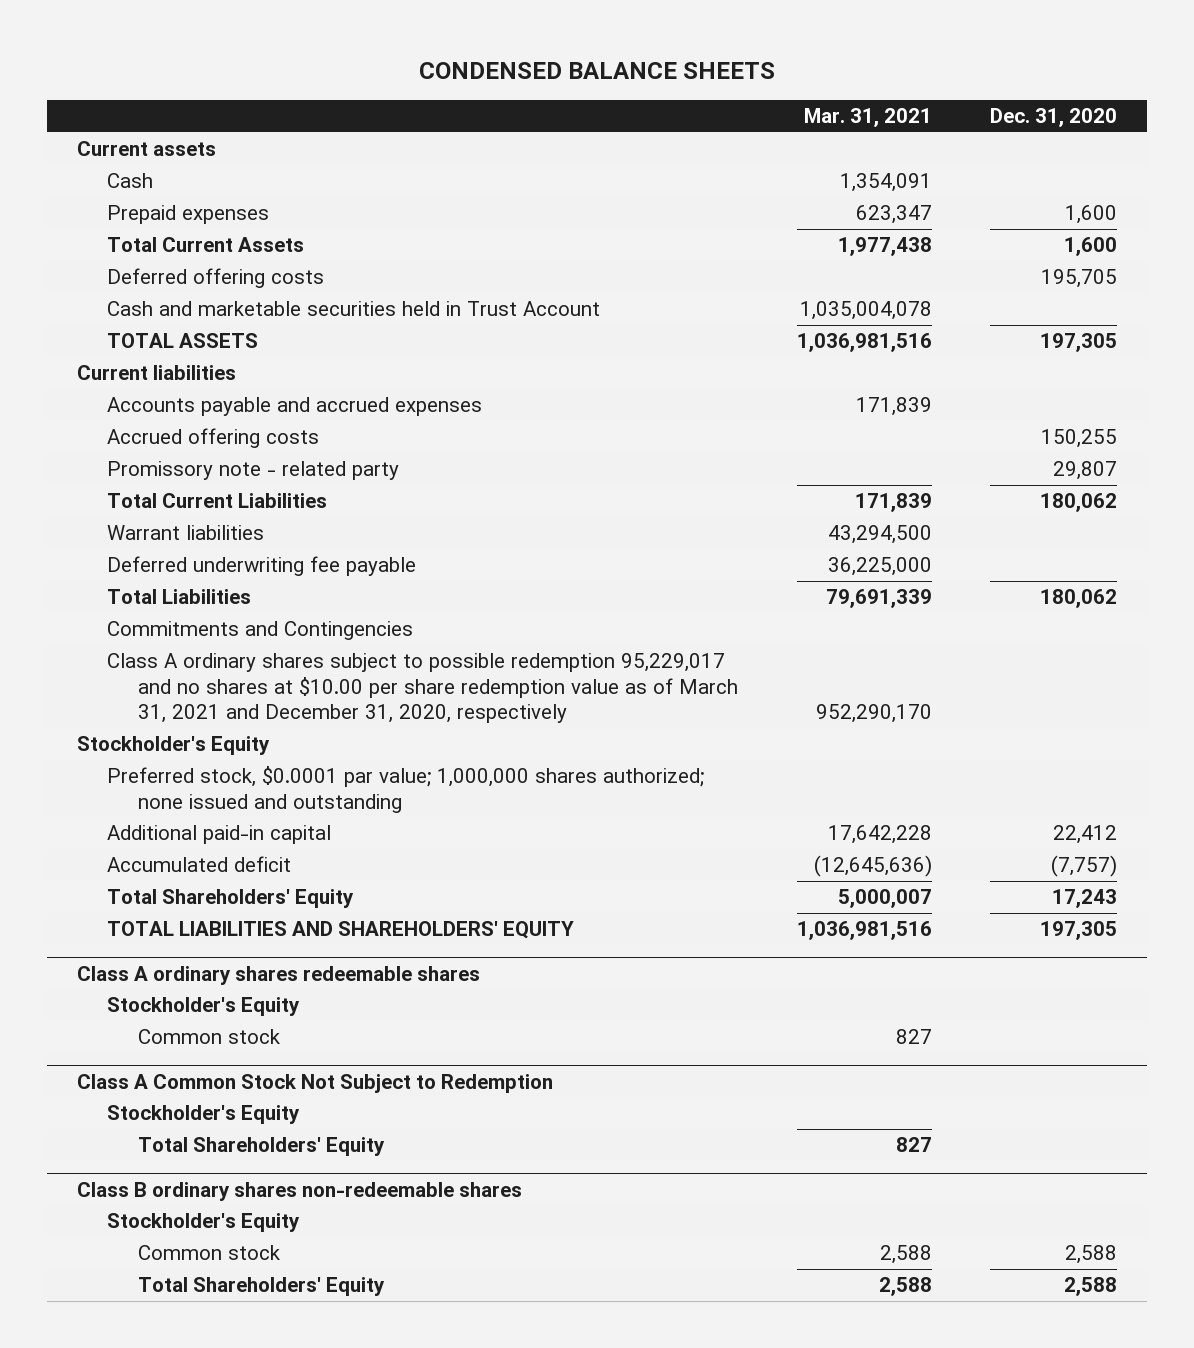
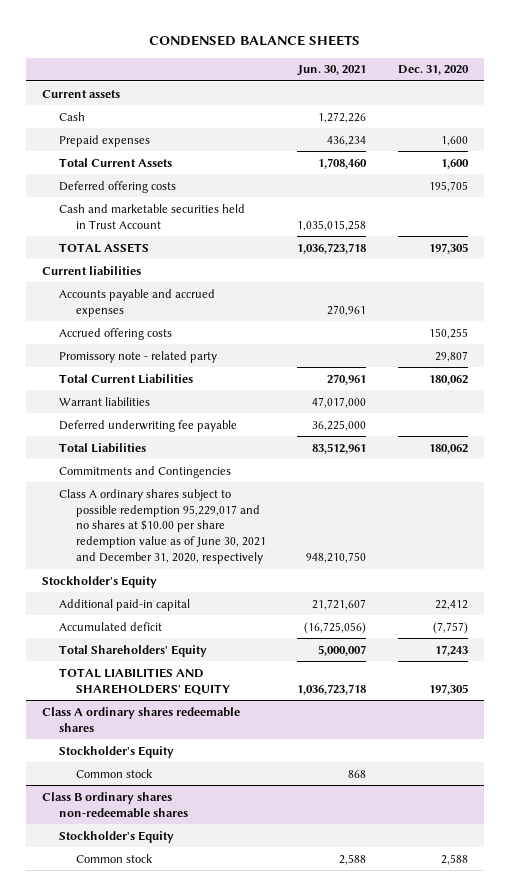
[803,108,932,128] Mar. 31, 2021 -> none
none -> [297,65,367,77] Jun. 30, 2021
[107,653,739,724] Class A ordinary shares subject to possible redemption 95,229,017 and no shares at $10.00 per share redemption value as of March 31, 2021 and December 31, 2020, respectively -> [58,488,266,565] Class A ordinary shares subject to possible redemption 95,229,017 and no shares at $10.00 per share redemption value as of June 30, 2021 and December 31, 2020, respectively
[107,766,705,813] Preferred stock, $0.0001 par value; 1,000,000 shares authorized; none issued and outstanding -> none
[76,1073,553,1093] Class A Common Stock Not Subject to Redemption -> none
[107,1105,301,1125] Stockholder's Equity -> none
[138,1137,386,1157] Total Shareholders' Equity -> none
[138,1277,386,1297] Total Shareholders' Equity -> none

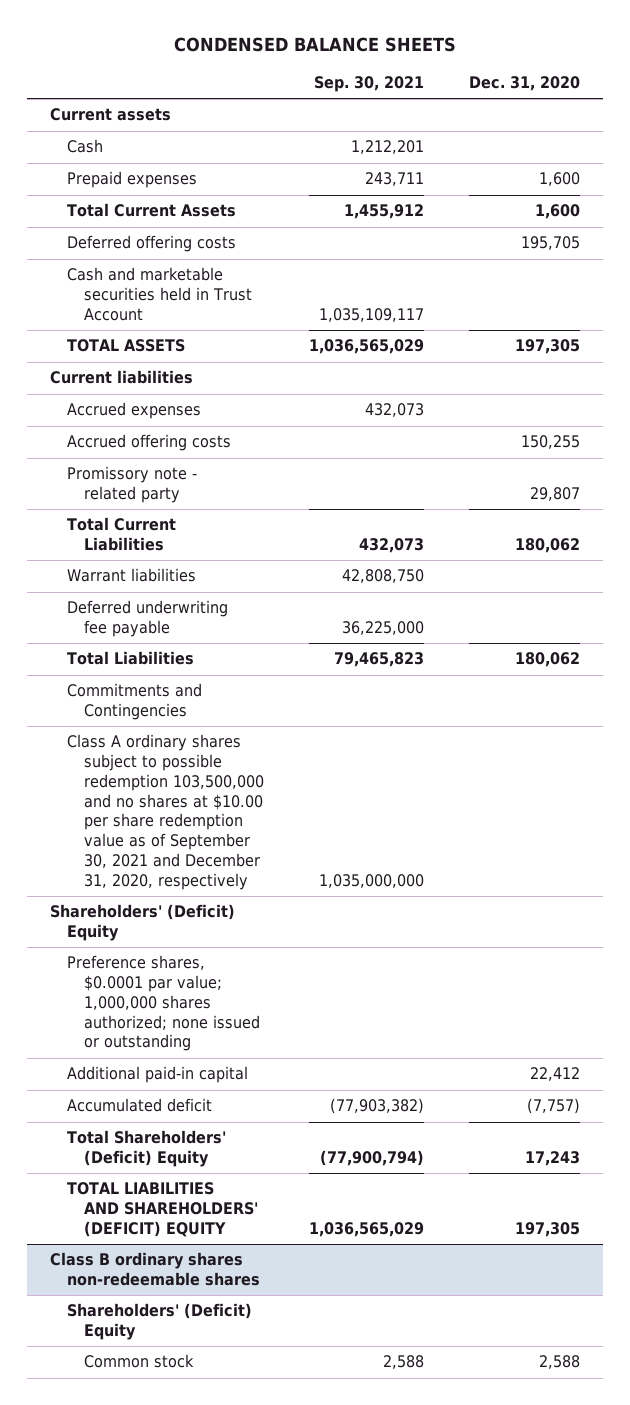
[297,65,367,77] Jun. 30, 2021 -> none
none -> [314,76,425,93] Sep. 30, 2021
[58,288,215,317] Accounts payable and accrued expenses -> none
none -> [67,402,202,420] Accrued expenses
[58,488,266,565] Class A ordinary shares subject to possible redemption 95,229,017 and no shares at $10.00 per share redemption value as of June 30, 2021 and December 31, 2020, respectively -> [67,734,265,890] Class A ordinary shares subject to possible redemption 103,500,000 and no shares at $10.00 per share redemption value as of September 30, 2021 and December 31, 2020, respectively
[41,575,157,588] Stockholder's Equity -> [49,904,235,942] Shareholders' (Deficit) Equity
none -> [67,955,261,1052] Preference shares, $0.0001 par value; 1,000,000 shares authorized; none issued or outstanding
[41,706,240,732] Class A ordinary shares redeemable shares -> none
[58,745,174,758] Stockholder's Equity -> none
[75,768,153,778] Common stock -> none
[58,644,207,657] Total Shareholders' Equity -> [67,1130,227,1168] Total Shareholders' (Deficit) Equity
[58,667,230,695] TOTAL LIABILITIES AND SHAREHOLDERS' EQUITY -> [67,1182,259,1237] TOTAL LIABILITIES AND SHAREHOLDERS' (DEFICIT) EQUITY
[58,830,174,843] Stockholder's Equity -> [67,1303,253,1341] Shareholders' (Deficit) Equity

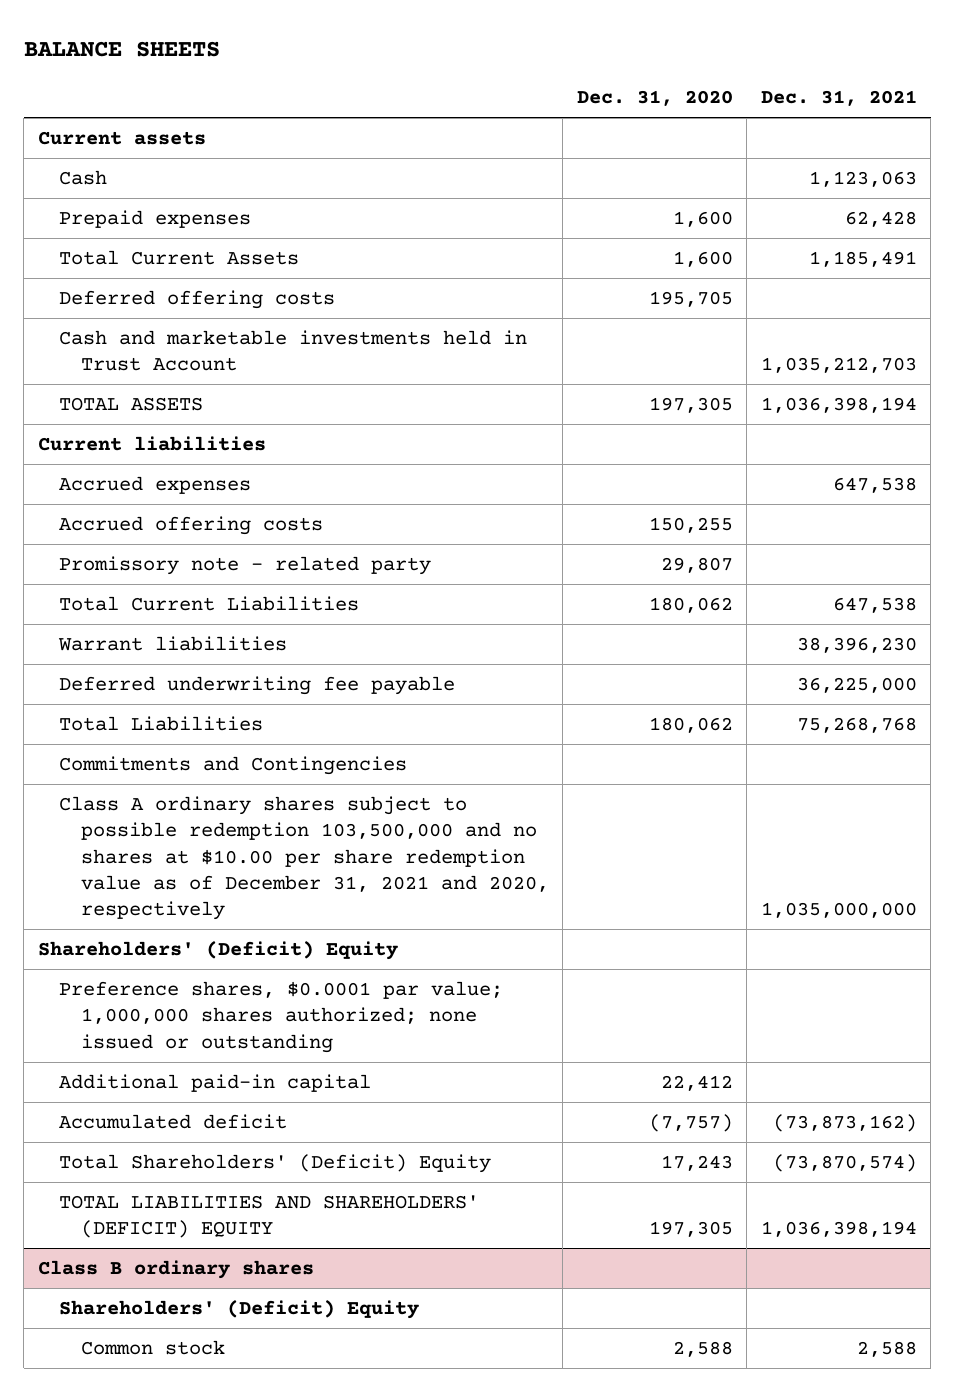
[174,37,457,53] CONDENSED BALANCE SHEETS -> [23,41,220,58] BALANCE SHEETS
[314,76,425,93] Sep. 30, 2021 -> none
none -> [760,90,917,107] Dec. 31, 2021
[67,267,253,321] Cash and marketable securities held in Trust Account -> [59,330,528,372] Cash and marketable investments held in Trust Account
[67,734,265,890] Class A ordinary shares subject to possible redemption 103,500,000 and no shares at $10.00 per share redemption value as of September 30, 2021 and December 31, 2020, respectively -> [59,796,550,921] Class A ordinary shares subject to possible redemption 103,500,000 and no shares at $10.00 per share redemption value as of December 31, 2021 and 2020, respectively
[49,1252,261,1287] Class B ordinary shares non-redeemable shares -> [37,1260,314,1280] Class B ordinary shares

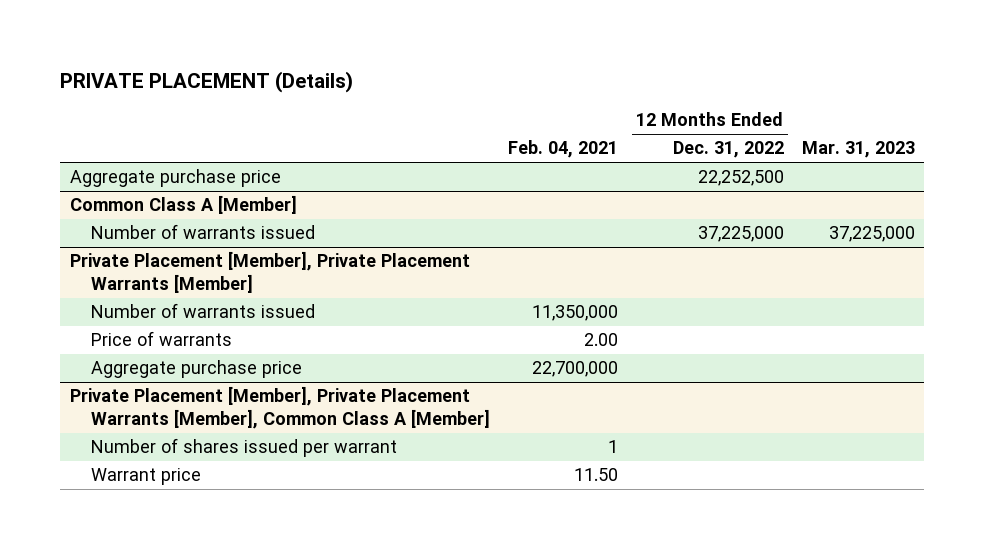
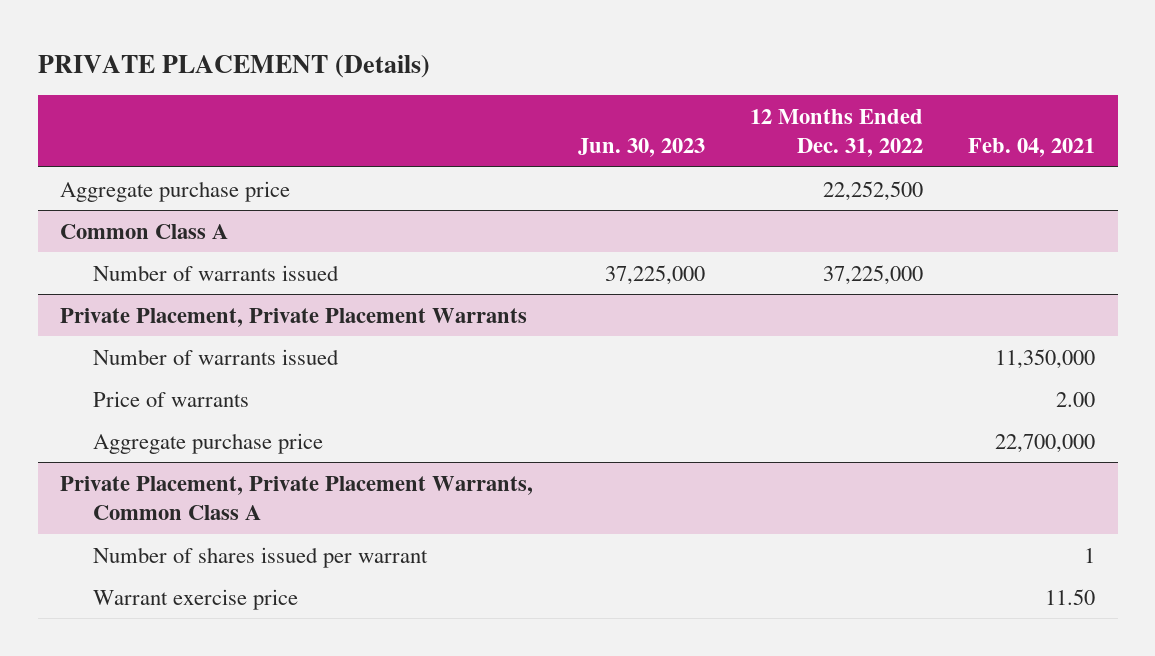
[802,141,916,159] Mar. 31, 2023 -> none
none -> [578,138,706,158] Jun. 30, 2023
[69,195,297,215] Common Class A [Member] -> [60,223,229,239] Common Class A
[69,251,470,293] Private Placement [Member], Private Placement Warrants [Member] -> [60,307,528,327] Private Placement, Private Placement Warrants
[69,386,490,429] Private Placement [Member], Private Placement Warrants [Member], Common Class A [Member] -> [60,475,534,520] Private Placement, Private Placement Warrants, Common Class A
[90,468,201,486] Warrant price -> [92,588,298,610] Warrant exercise price

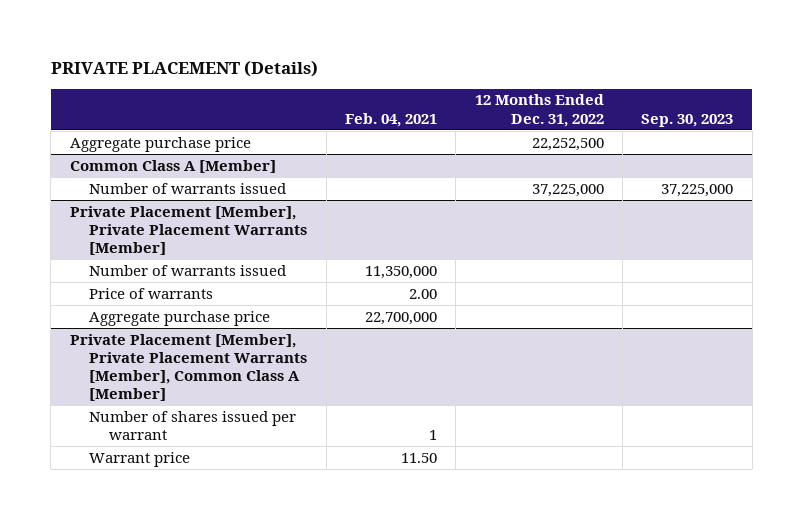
[578,138,706,158] Jun. 30, 2023 -> none
none -> [641,113,734,127] Sep. 30, 2023
[60,223,229,239] Common Class A -> [69,159,276,173] Common Class A [Member]
[60,307,528,327] Private Placement, Private Placement Warrants -> [69,205,308,256] Private Placement [Member], Private Placement Warrants [Member]
[60,475,534,520] Private Placement, Private Placement Warrants, Common Class A -> [69,333,308,402] Private Placement [Member], Private Placement Warrants [Member], Common Class A [Member]
[92,588,298,610] Warrant exercise price -> [89,451,191,467] Warrant price

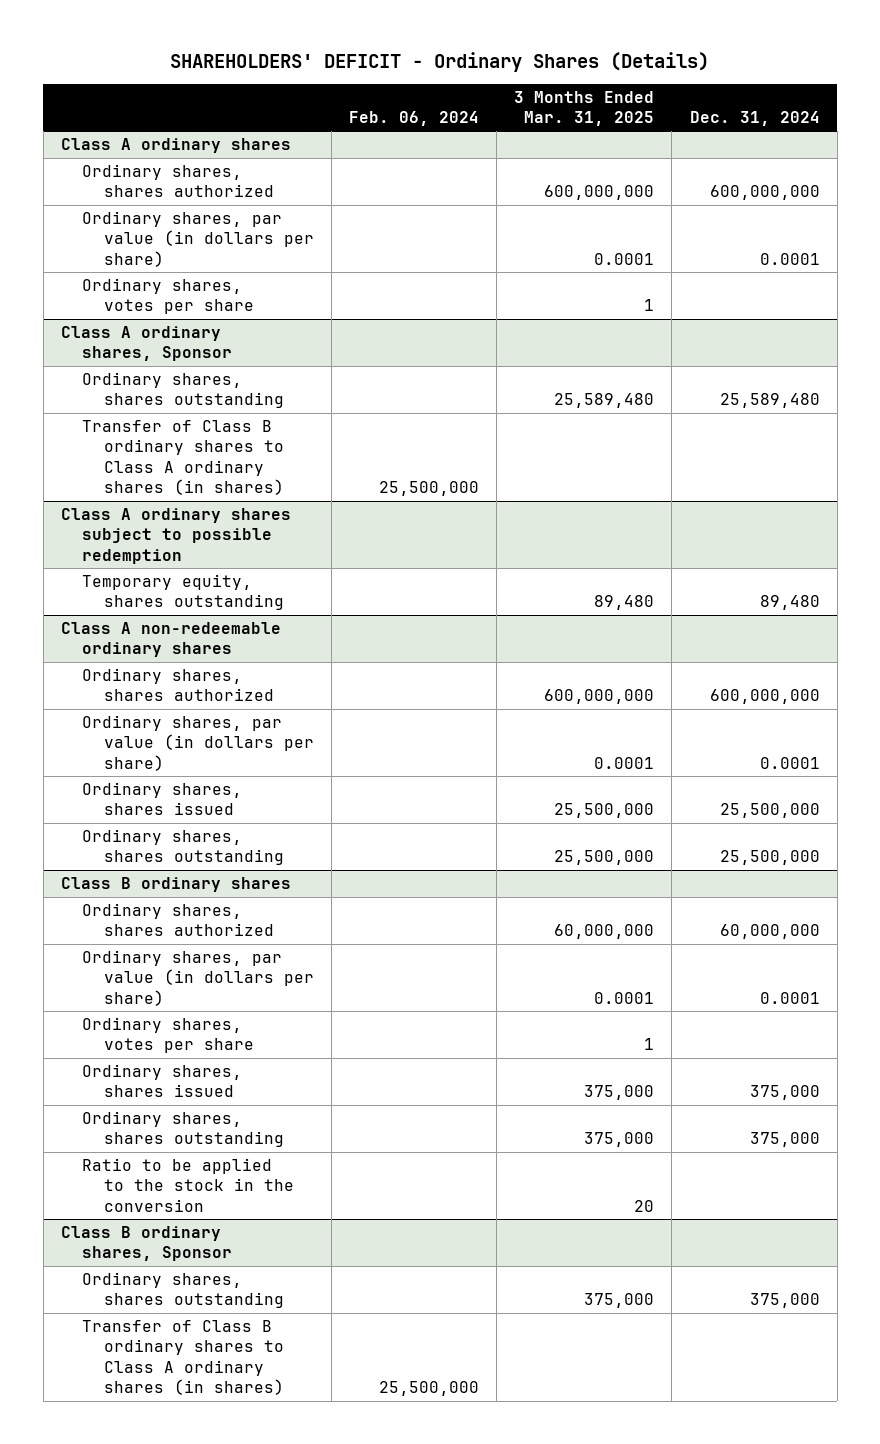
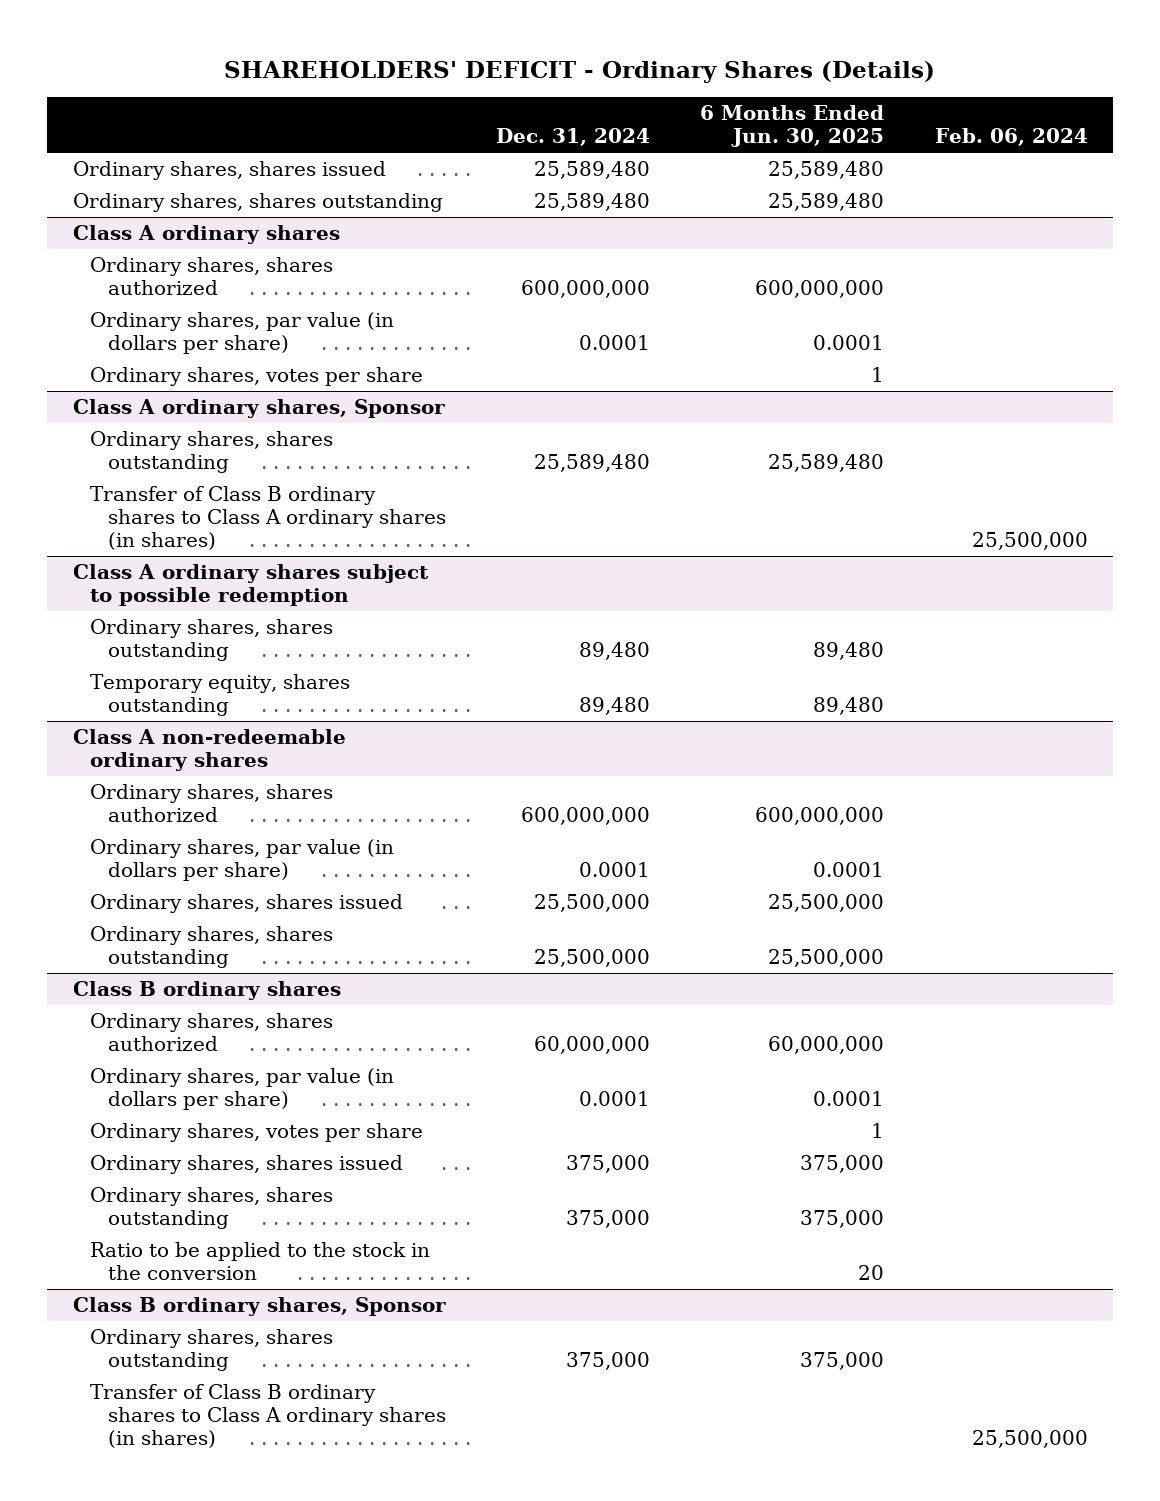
[514,90,655,127] 3 Months Ended Mar. 31, 2025 -> none
none -> [700,105,885,148] 6 Months Ended Jun. 30, 2025
none -> [72,161,386,181] Ordinary shares, shares issued
none -> [72,193,443,213] Ordinary shares, shares outstanding
none -> [90,619,334,662] Ordinary shares, shares outstanding

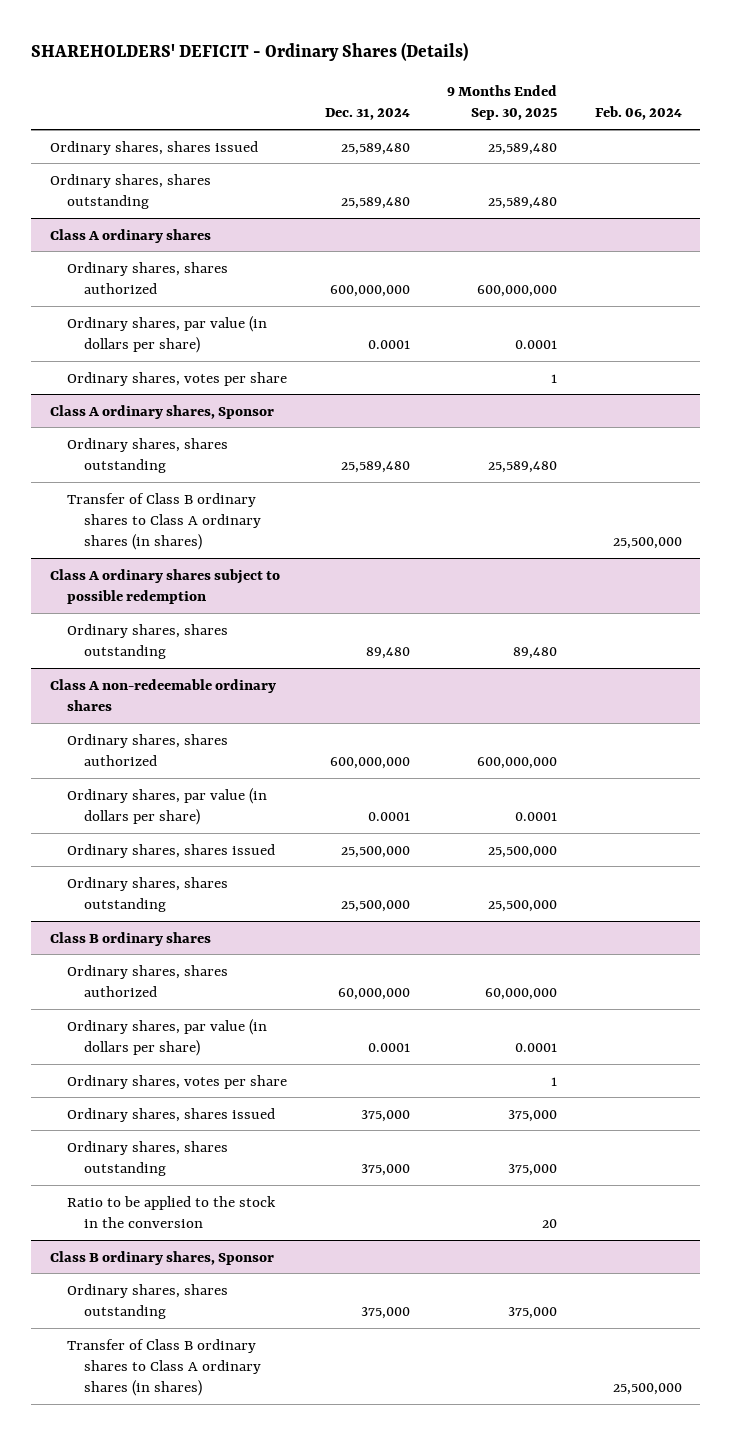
[700,105,885,148] 6 Months Ended Jun. 30, 2025 -> none
none -> [447,84,558,121] 9 Months Ended Sep. 30, 2025
[90,674,351,717] Temporary equity, shares outstanding -> none

